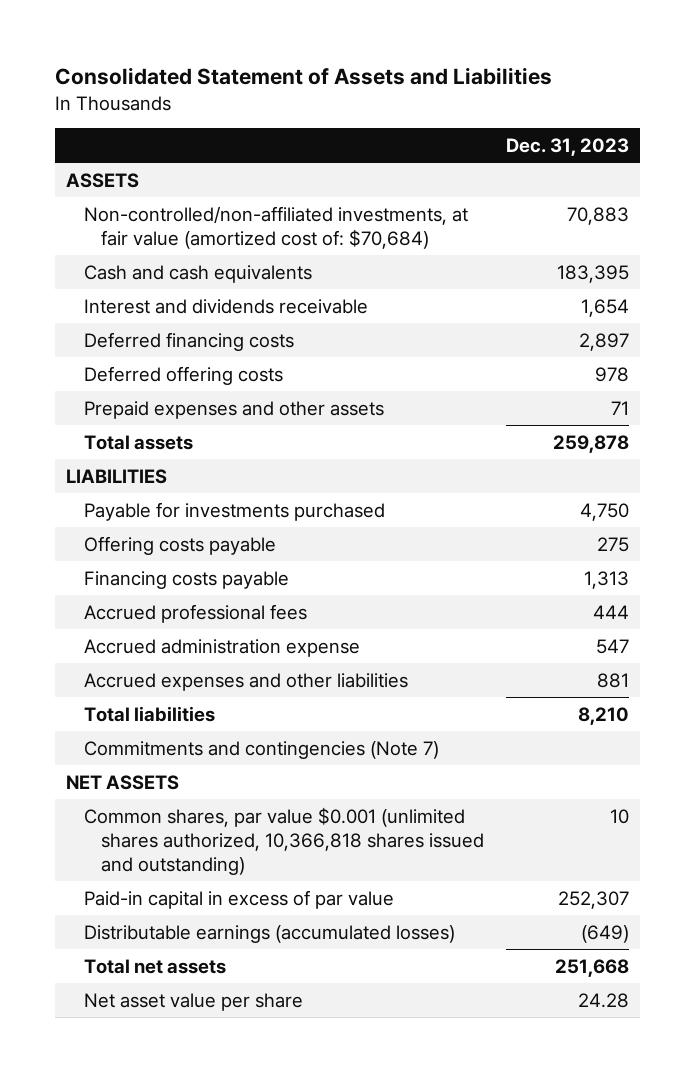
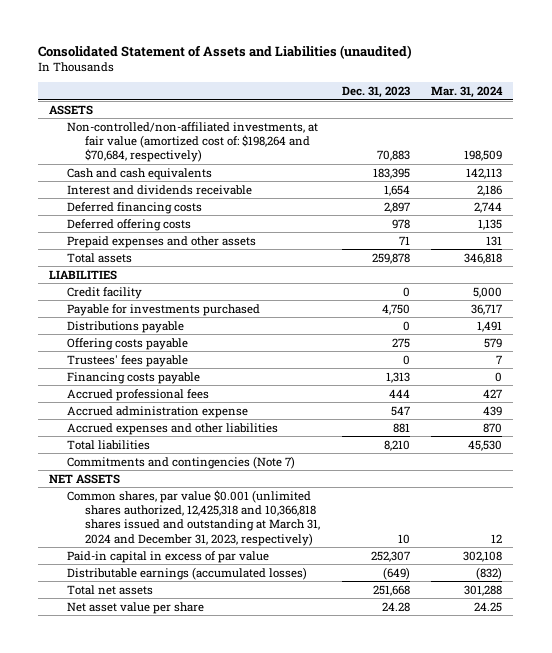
[55,67,553,86] Consolidated Statement of Assets and Liabilities -> [38,44,413,59] Consolidated Statement of Assets and Liabilities (unaudited)
none -> [431,85,504,98] Mar. 31, 2024
[83,205,468,249] Non-controlled/non-affiliated investments, at fair value (amortized cost of: $70,684) -> [67,121,319,163] Non-controlled/non-affiliated investments, at fair value (amortized cost of: $198,264 and $70,684, respectively)
none -> [67,286,143,299] Credit facility
none -> [67,320,185,333] Distributions payable
none -> [67,354,189,367] Trustees' fees payable
[83,806,485,875] Common shares, par value $0.001 (unlimited shares authorized, 10,366,818 shares issued and outstanding) -> [67,489,320,546] Common shares, par value $0.001 (unlimited shares authorized, 12,425,318 and 10,366,818 shares issued and outstanding at March 31, 2024 and December 31, 2023, respectively)

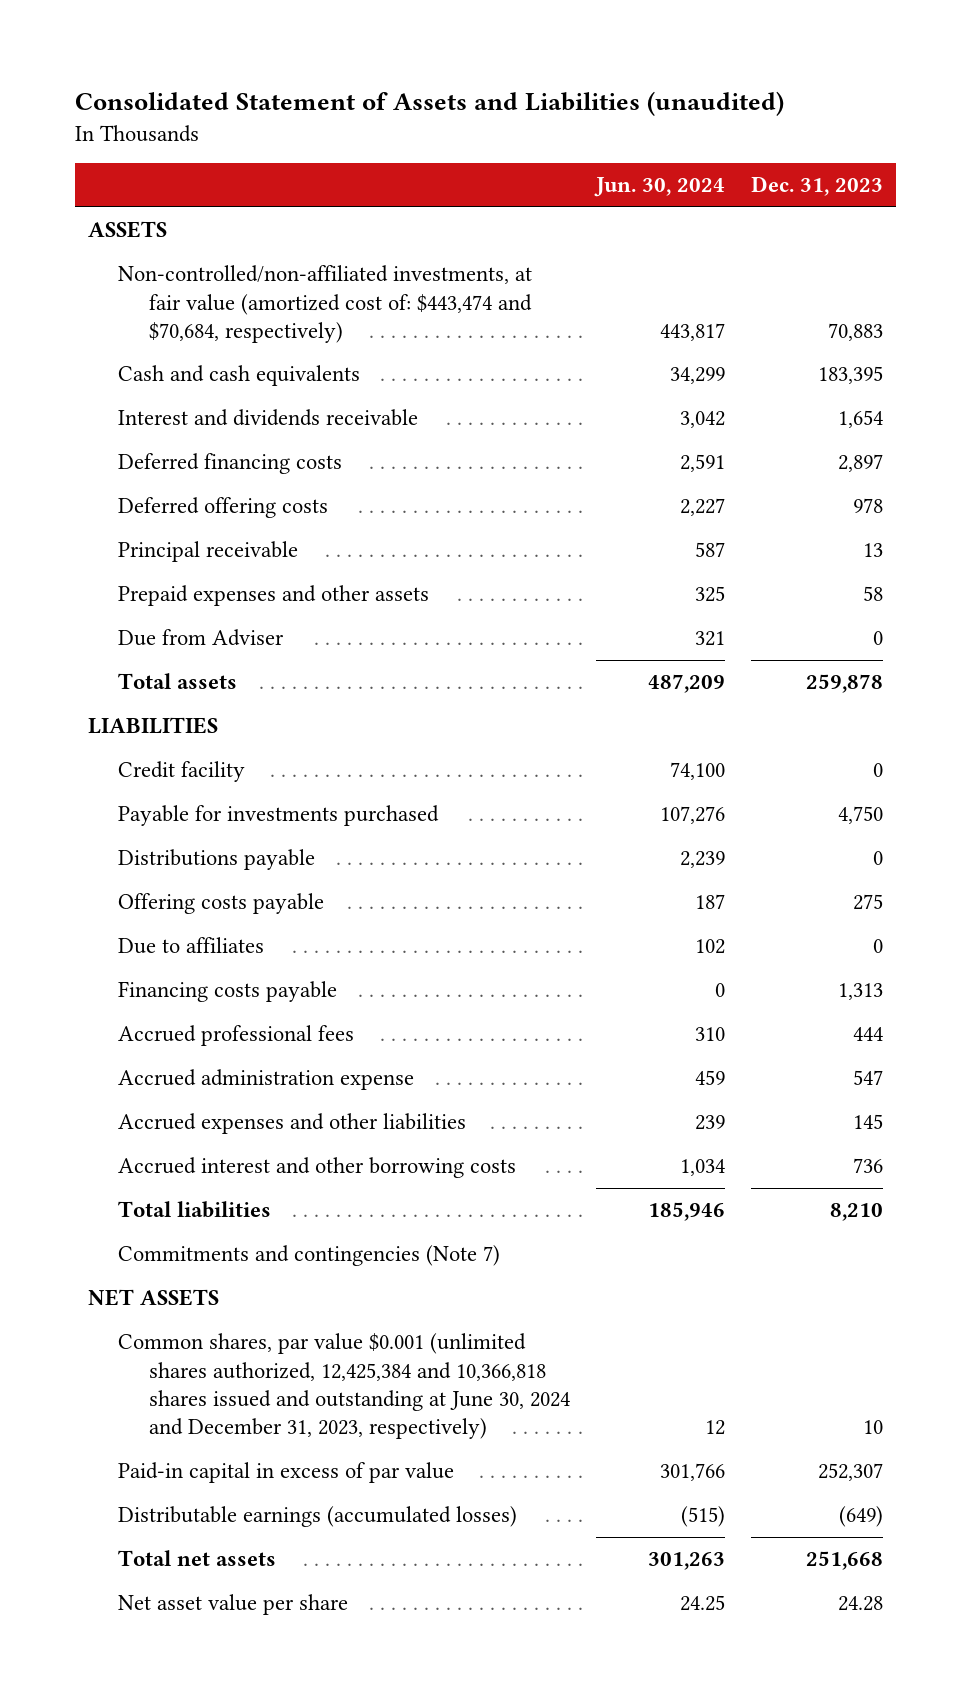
[431,85,504,98] Mar. 31, 2024 -> none
none -> [593,177,725,198] Jun. 30, 2024
[67,121,319,163] Non-controlled/non-affiliated investments, at fair value (amortized cost of: $198,264 and $70,684, respectively) -> [118,265,533,343] Non-controlled/non-affiliated investments, at fair value (amortized cost of: $443,474 and $70,684, respectively)
none -> [118,541,299,563] Principal receivable
[398,235,410,245] 71 -> [863,586,884,602] 58
none -> [118,629,285,647] Due from Adviser
[67,354,189,367] Trustees' fees payable -> none
none -> [118,937,265,955] Due to affiliates
[392,422,410,433] 881 -> [853,1114,884,1130] 145
none -> [118,1157,517,1179] Accrued interest and other borrowing costs
[67,489,320,546] Common shares, par value $0.001 (unlimited shares authorized, 12,425,318 and 10,366,818 shares issued and outstanding at March 31, 2024 and December 31, 2023, respectively) -> [118,1333,570,1440] Common shares, par value $0.001 (unlimited shares authorized, 12,425,384 and 10,366,818 shares issued and outstanding at June 30, 2024 and December 31, 2023, respectively)

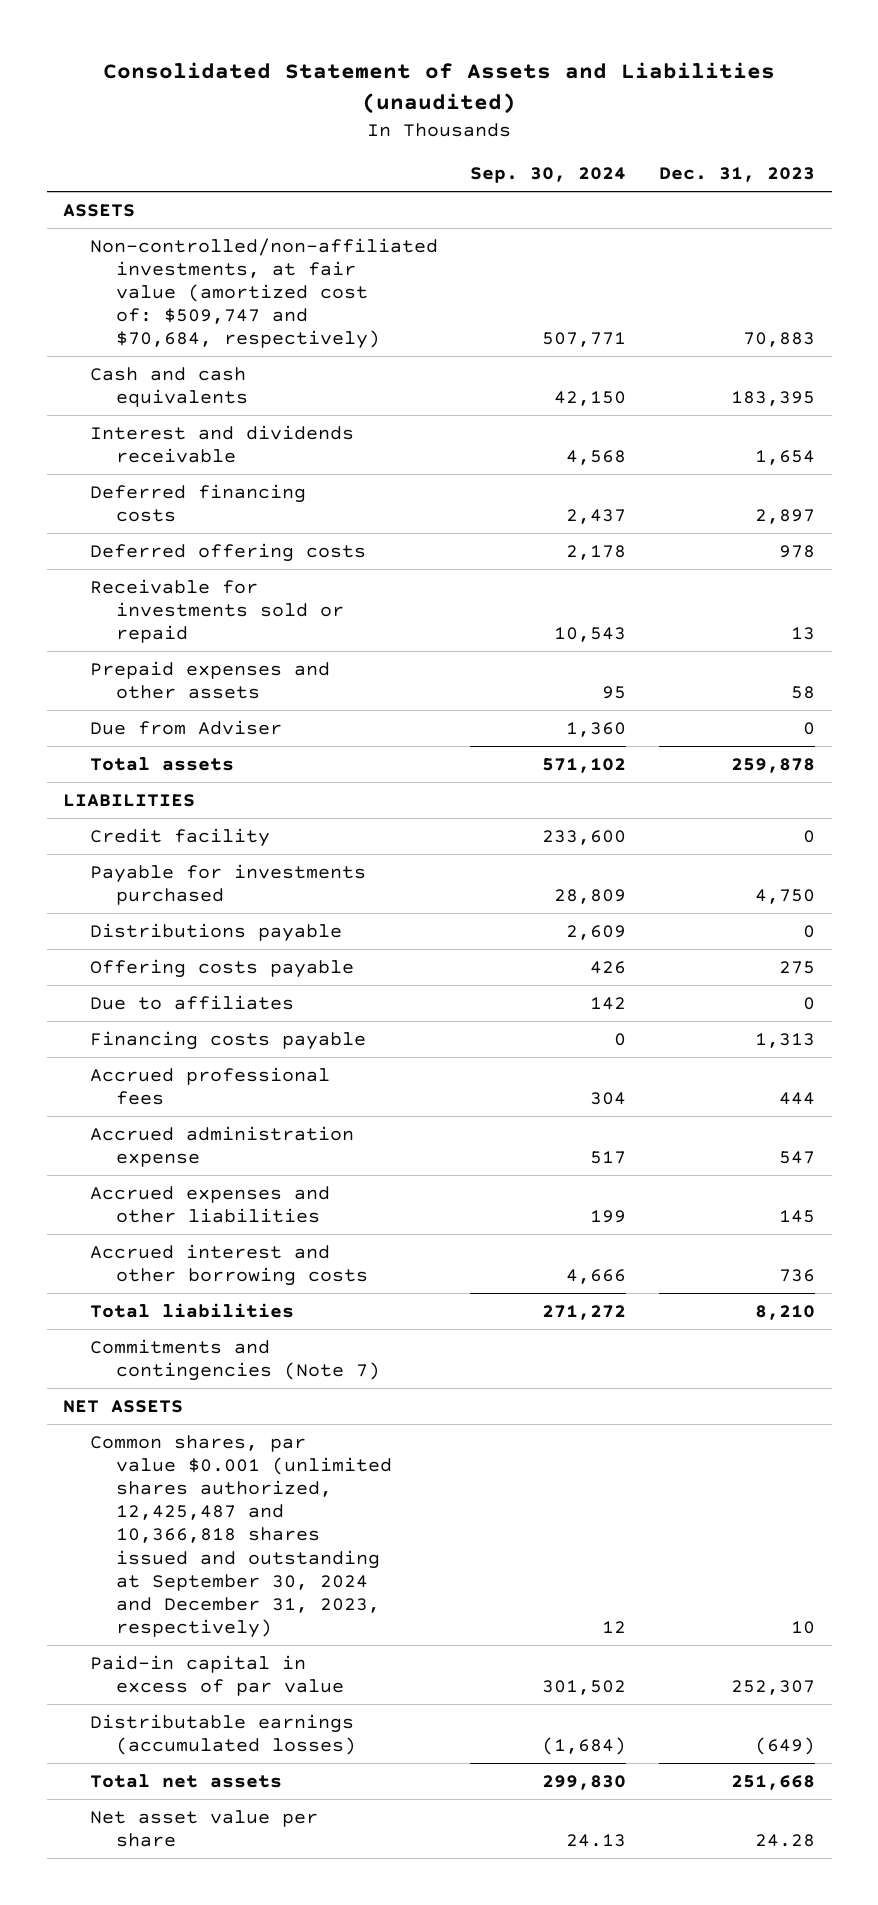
[593,177,725,198] Jun. 30, 2024 -> none
none -> [470,167,627,184] Sep. 30, 2024
[118,265,533,343] Non-controlled/non-affiliated investments, at fair value (amortized cost of: $443,474 and $70,684, respectively) -> [89,237,438,350] Non-controlled/non-affiliated investments, at fair value (amortized cost of: $509,747 and $70,684, respectively)
[118,541,299,563] Principal receivable -> [89,578,345,644] Receivable for investments sold or repaid
[118,1333,570,1440] Common shares, par value $0.001 (unlimited shares authorized, 12,425,384 and 10,366,818 shares issued and outstanding at June 30, 2024 and December 31, 2023, respectively) -> [89,1434,393,1639] Common shares, par value $0.001 (unlimited shares authorized, 12,425,487 and 10,366,818 shares issued and outstanding at September 30, 2024 and December 31, 2023, respectively)

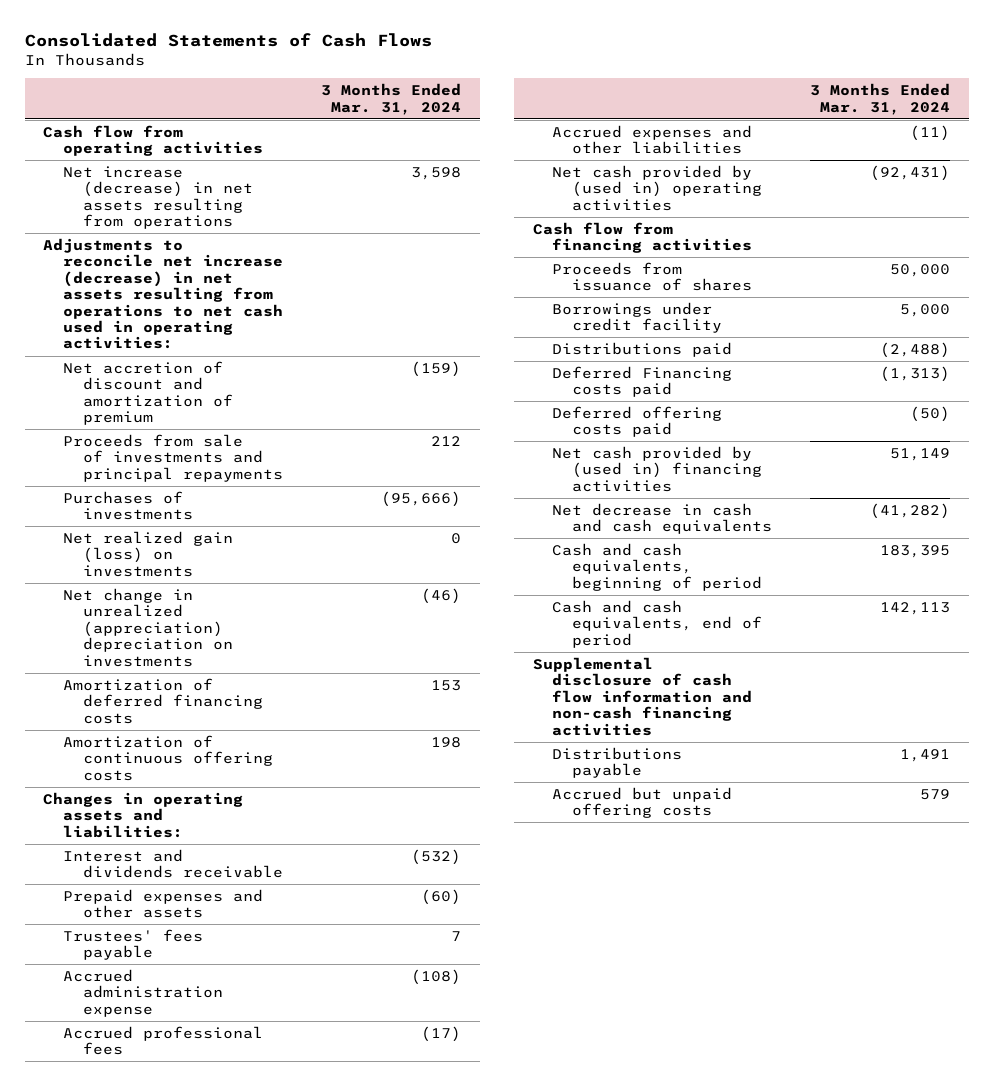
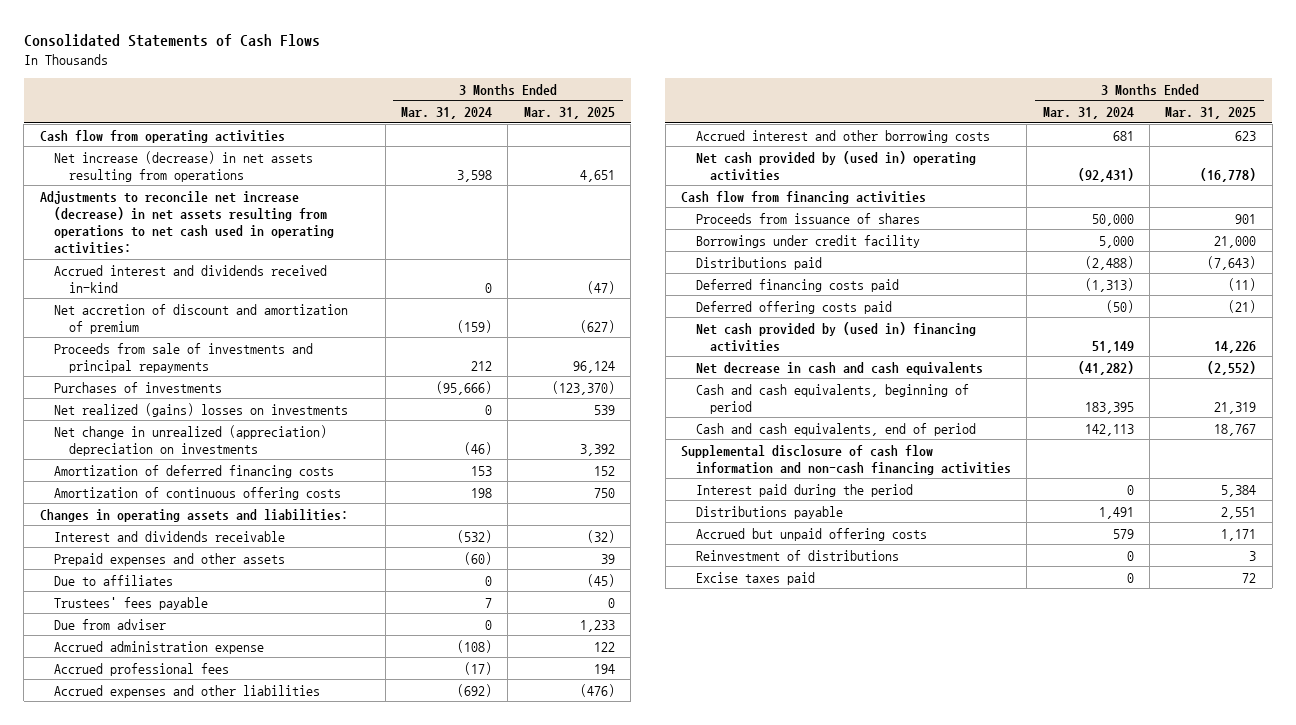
none -> [523,106,615,119] Mar. 31, 2025
none -> [54,264,328,293] Accrued interest and dividends received in-kind
[63,530,234,577] Net realized gain (loss) on investments -> [54,402,349,417] Net realized (gains) losses on investments
none -> [54,574,174,586] Due to affiliates
none -> [54,618,167,630] Due from adviser
[910,124,951,141] (11) -> [457,683,493,697] (692)
none -> [695,129,990,143] Accrued interest and other borrowing costs
[552,365,733,398] Deferred Financing costs paid -> [695,278,899,292] Deferred financing costs paid
none -> [695,483,913,497] Interest paid during the period
none -> [695,549,899,561] Reinvestment of distributions
none -> [695,571,815,585] Excise taxes paid

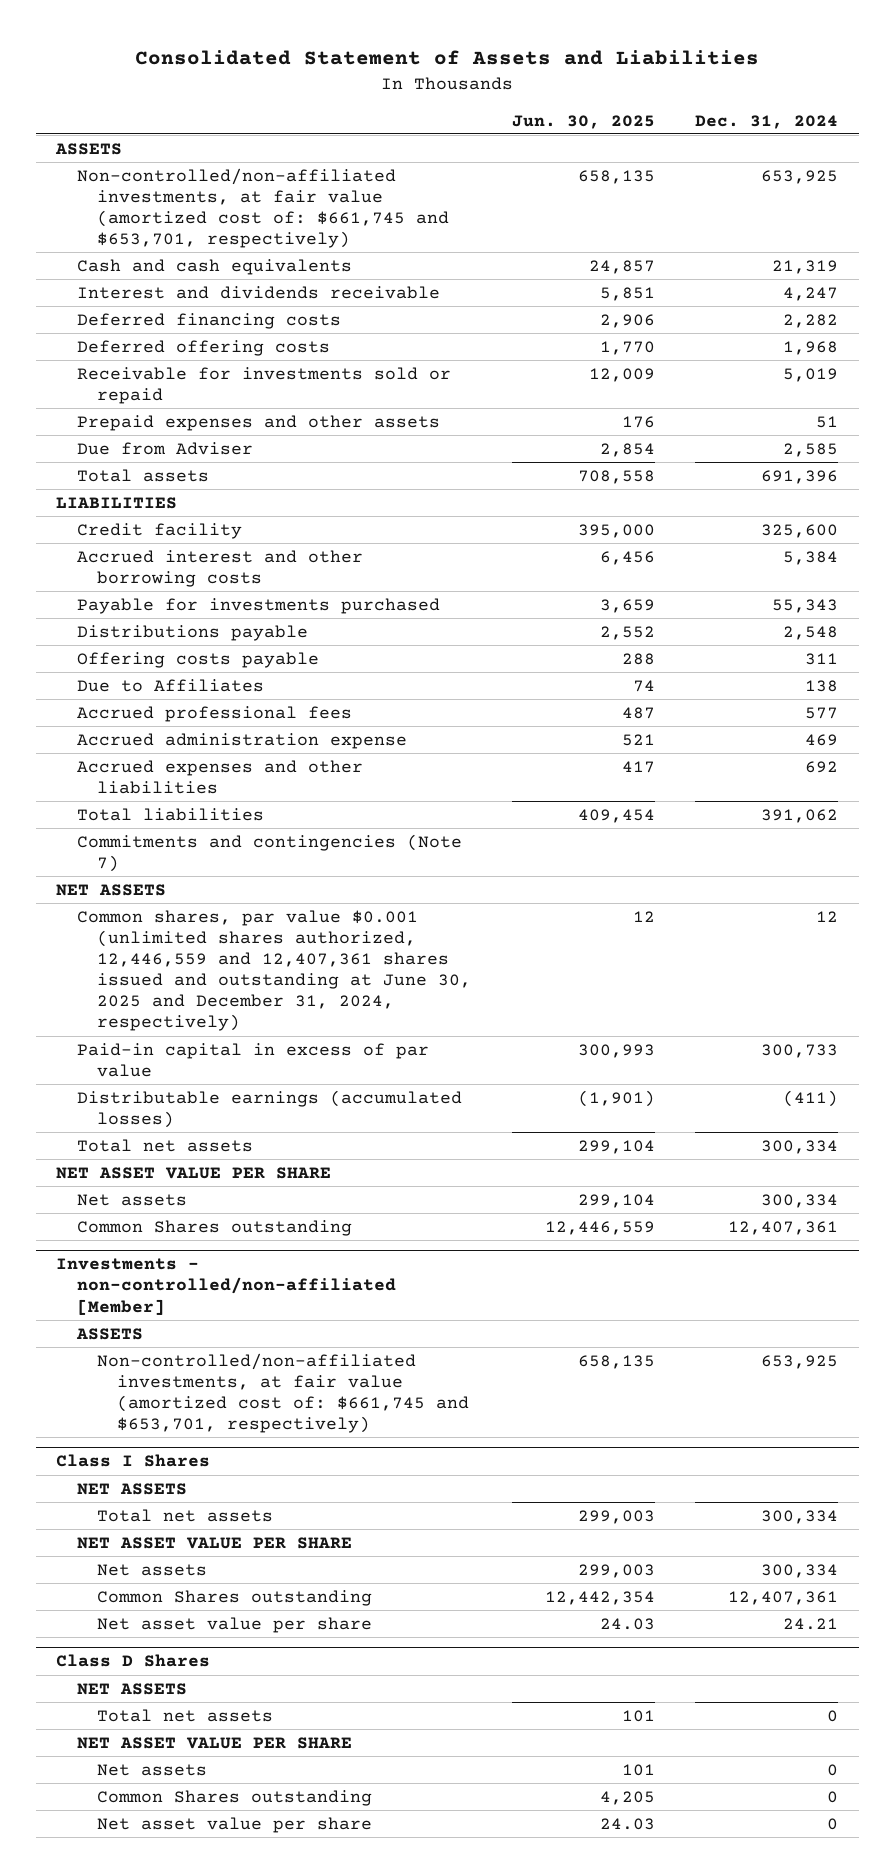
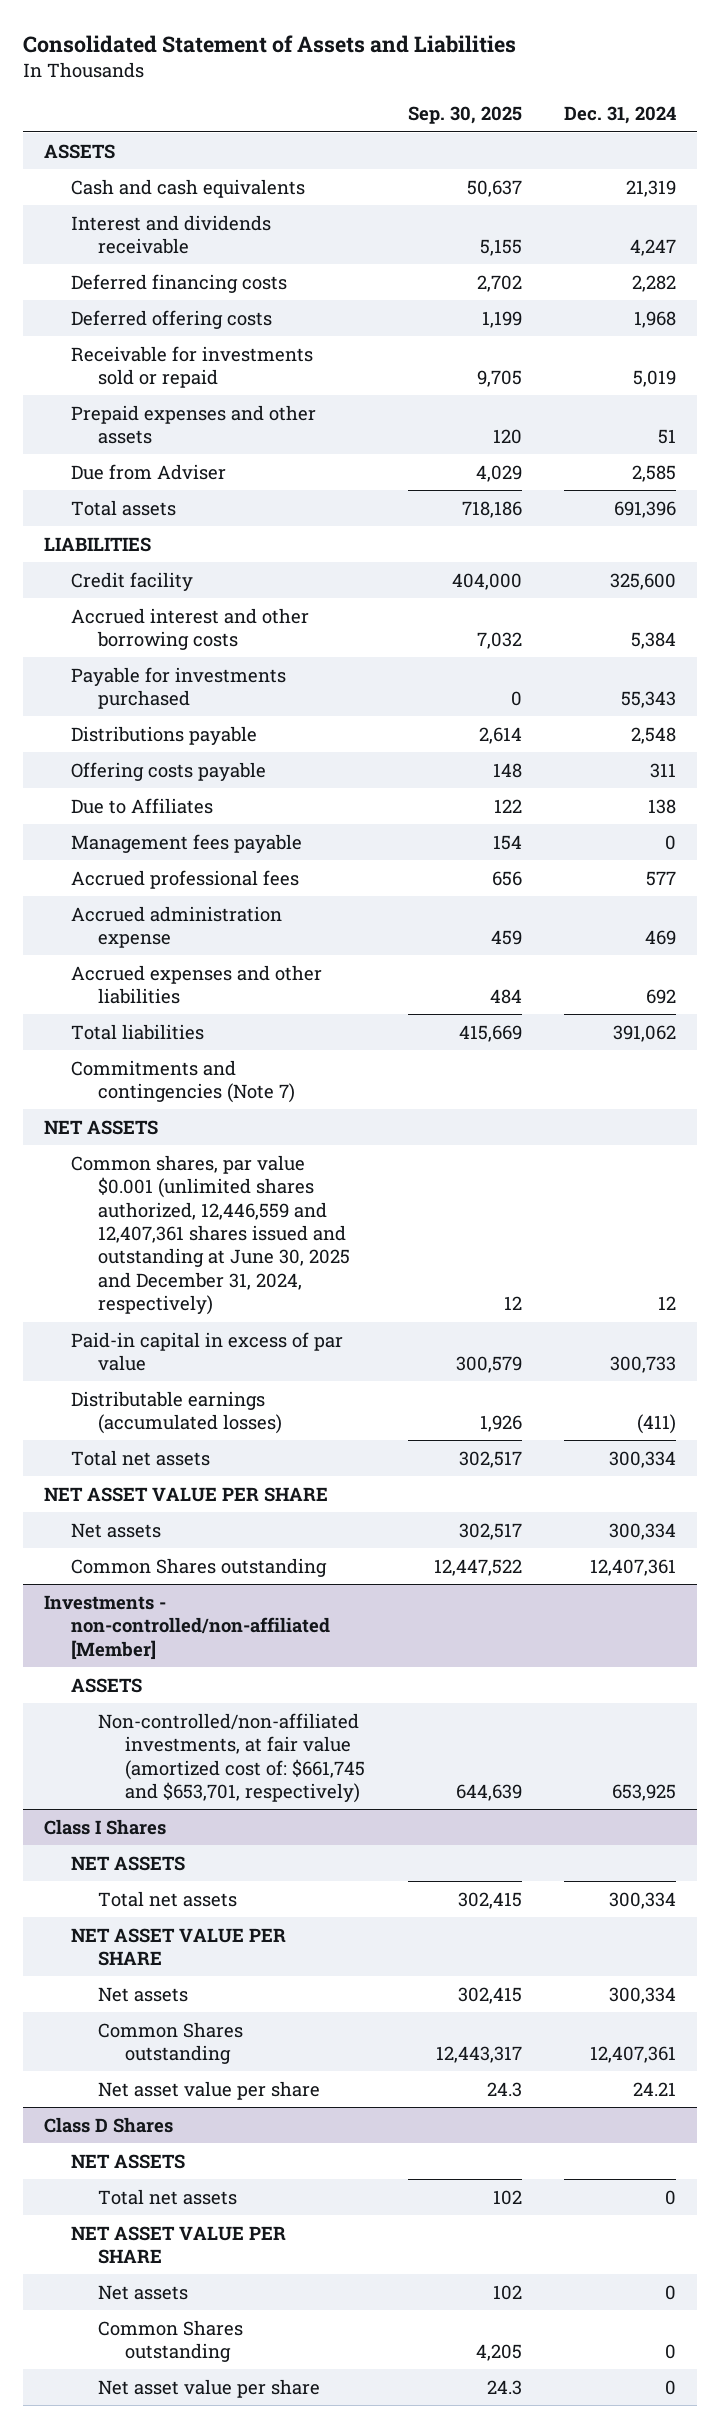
[511,114,655,129] Jun. 30, 2025 -> none
none -> [407,106,522,125] Sep. 30, 2025
[76,167,449,249] Non-controlled/non-affiliated investments, at fair value (amortized cost of: $661,745 and $653,701, respectively) -> none
none -> [71,833,303,853] Management fees payable

